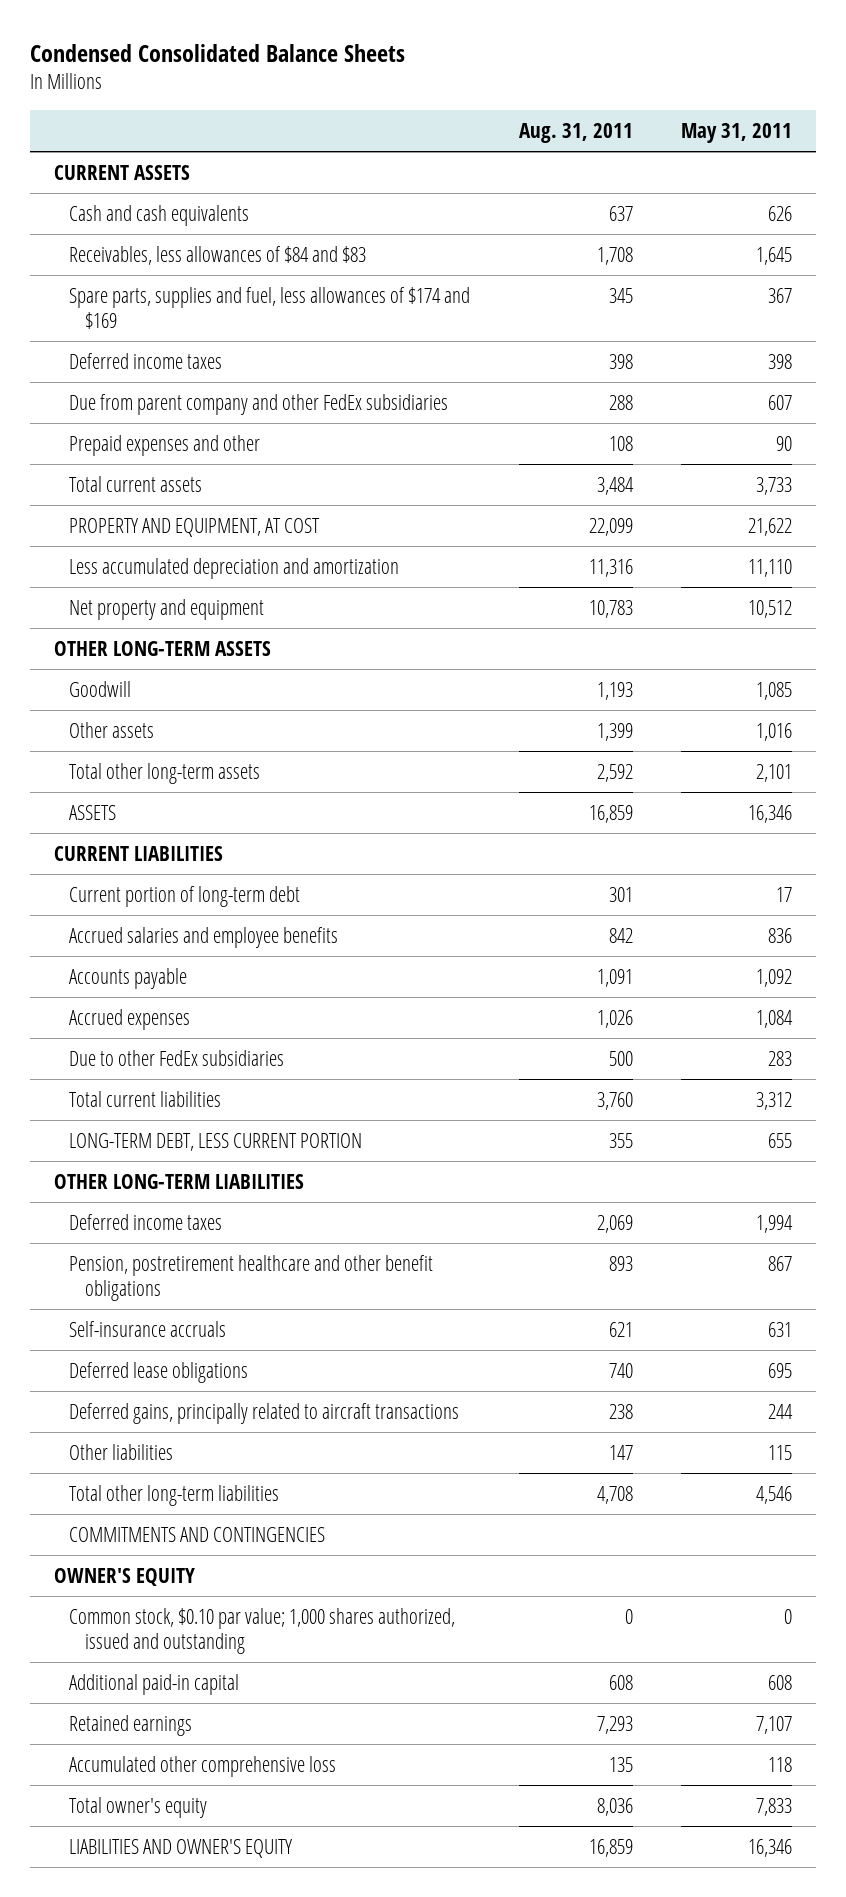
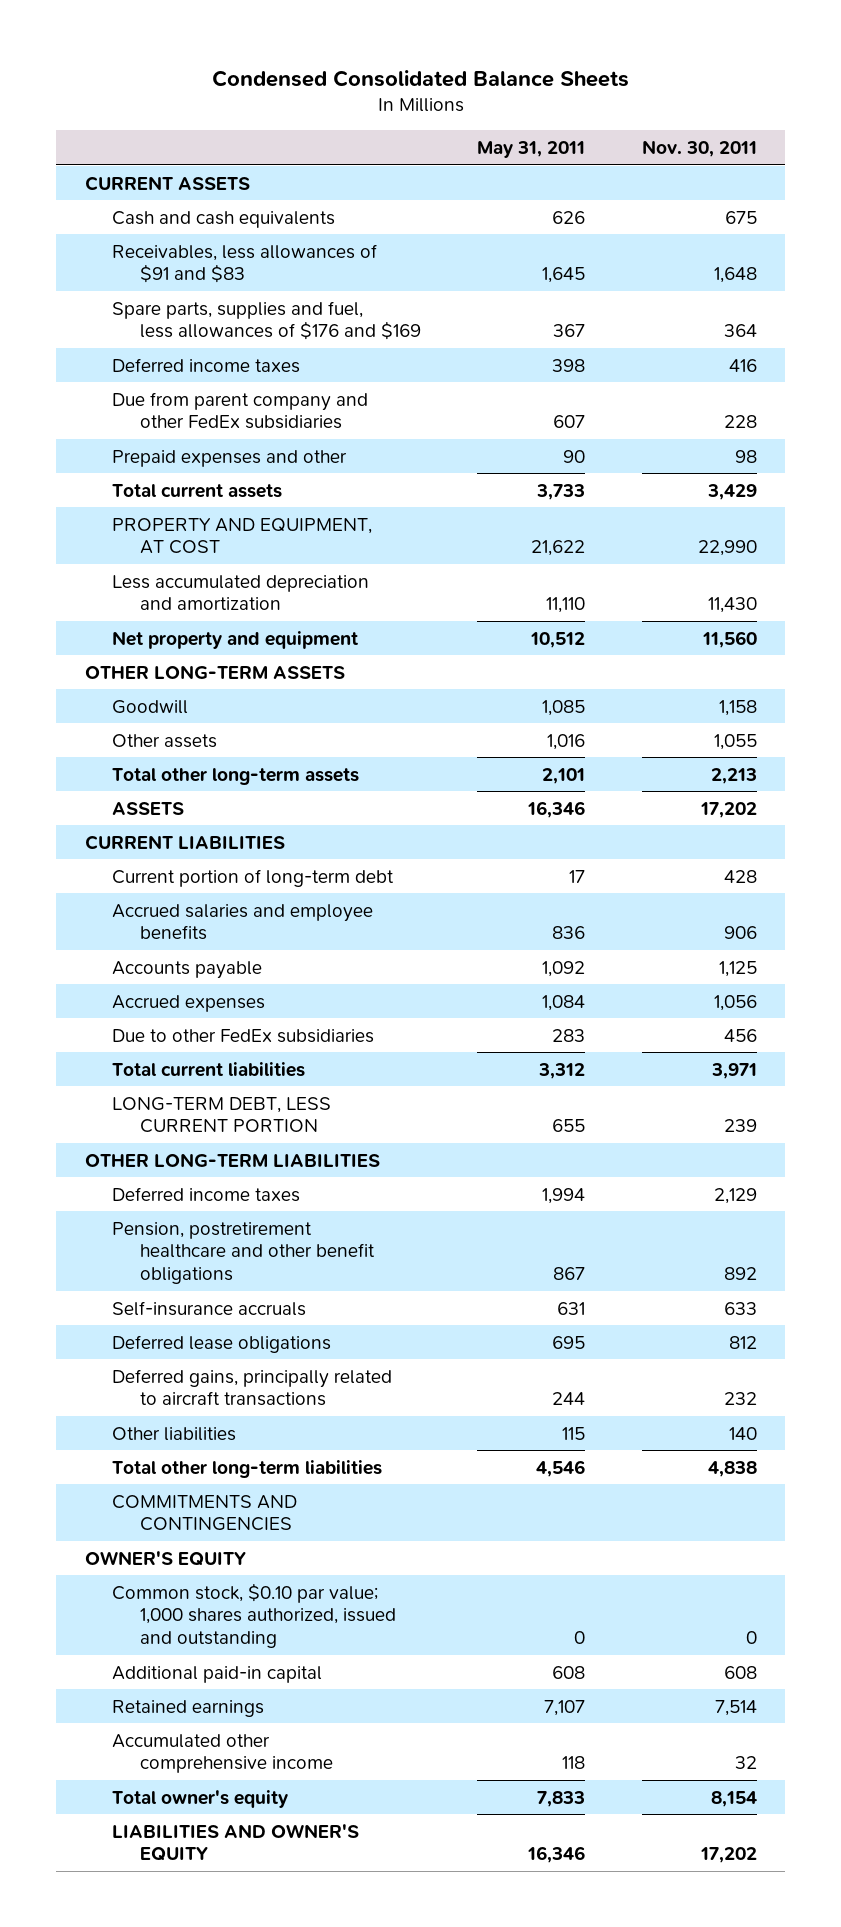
[518,122,633,143] Aug. 31, 2011 -> none
none -> [641,140,757,158] Nov. 30, 2011
[69,245,367,265] Receivables, less allowances of $84 and $83 -> [112,243,378,284] Receivables, less allowances of $91 and $83
[69,286,471,329] Spare parts, supplies and fuel, less allowances of $174 and $169 -> [112,300,421,341] Spare parts, supplies and fuel, less allowances of $176 and $169
[69,1755,337,1777] Accumulated other comprehensive loss -> [112,1733,333,1774] Accumulated other comprehensive income

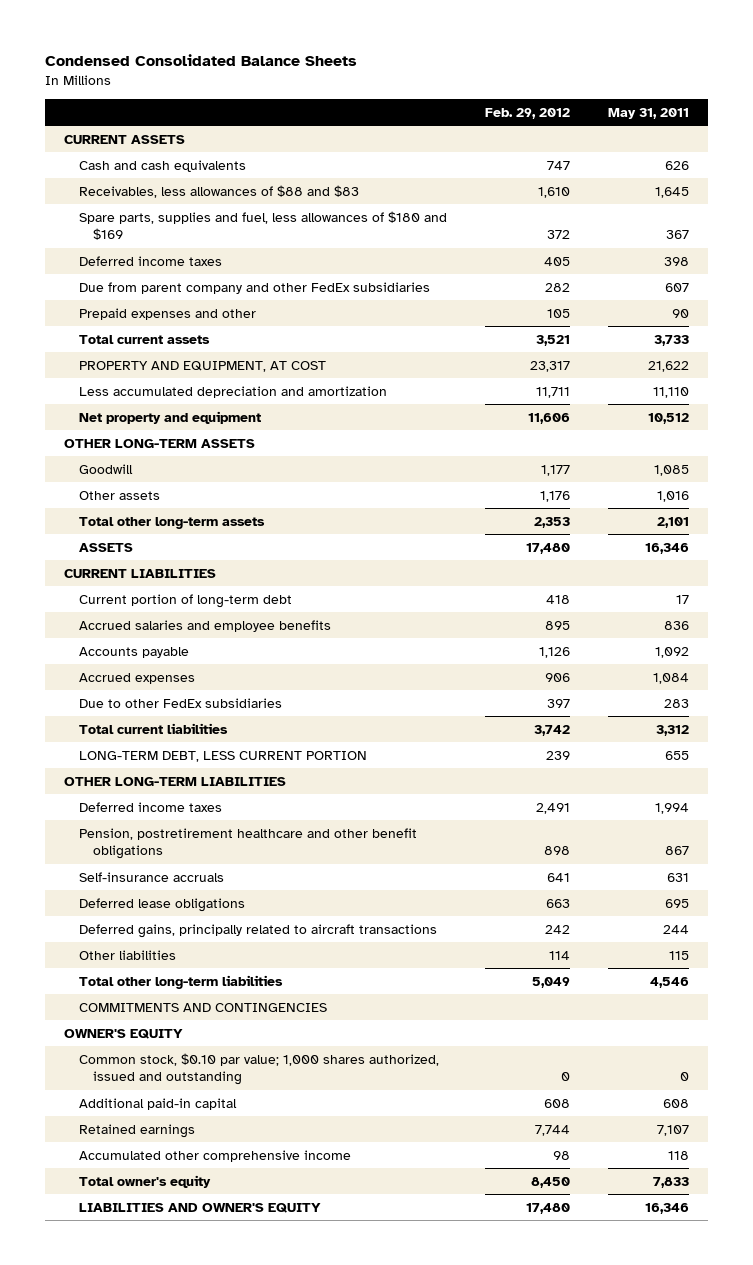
[641,140,757,158] Nov. 30, 2011 -> none
none -> [484,107,570,119] Feb. 29, 2012
[112,243,378,284] Receivables, less allowances of $91 and $83 -> [78,184,359,198] Receivables, less allowances of $88 and $83
[112,300,421,341] Spare parts, supplies and fuel, less allowances of $176 and $169 -> [78,210,447,241] Spare parts, supplies and fuel, less allowances of $180 and $169

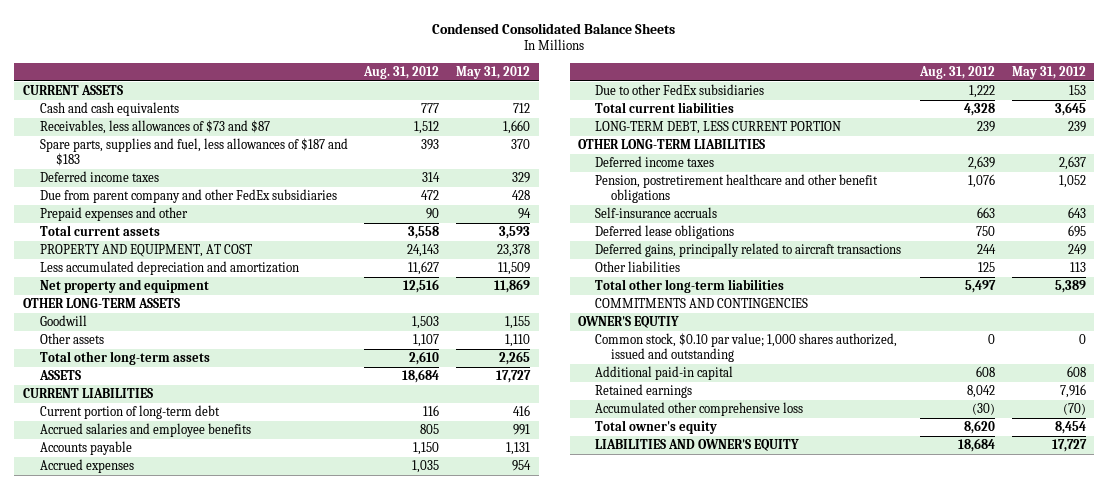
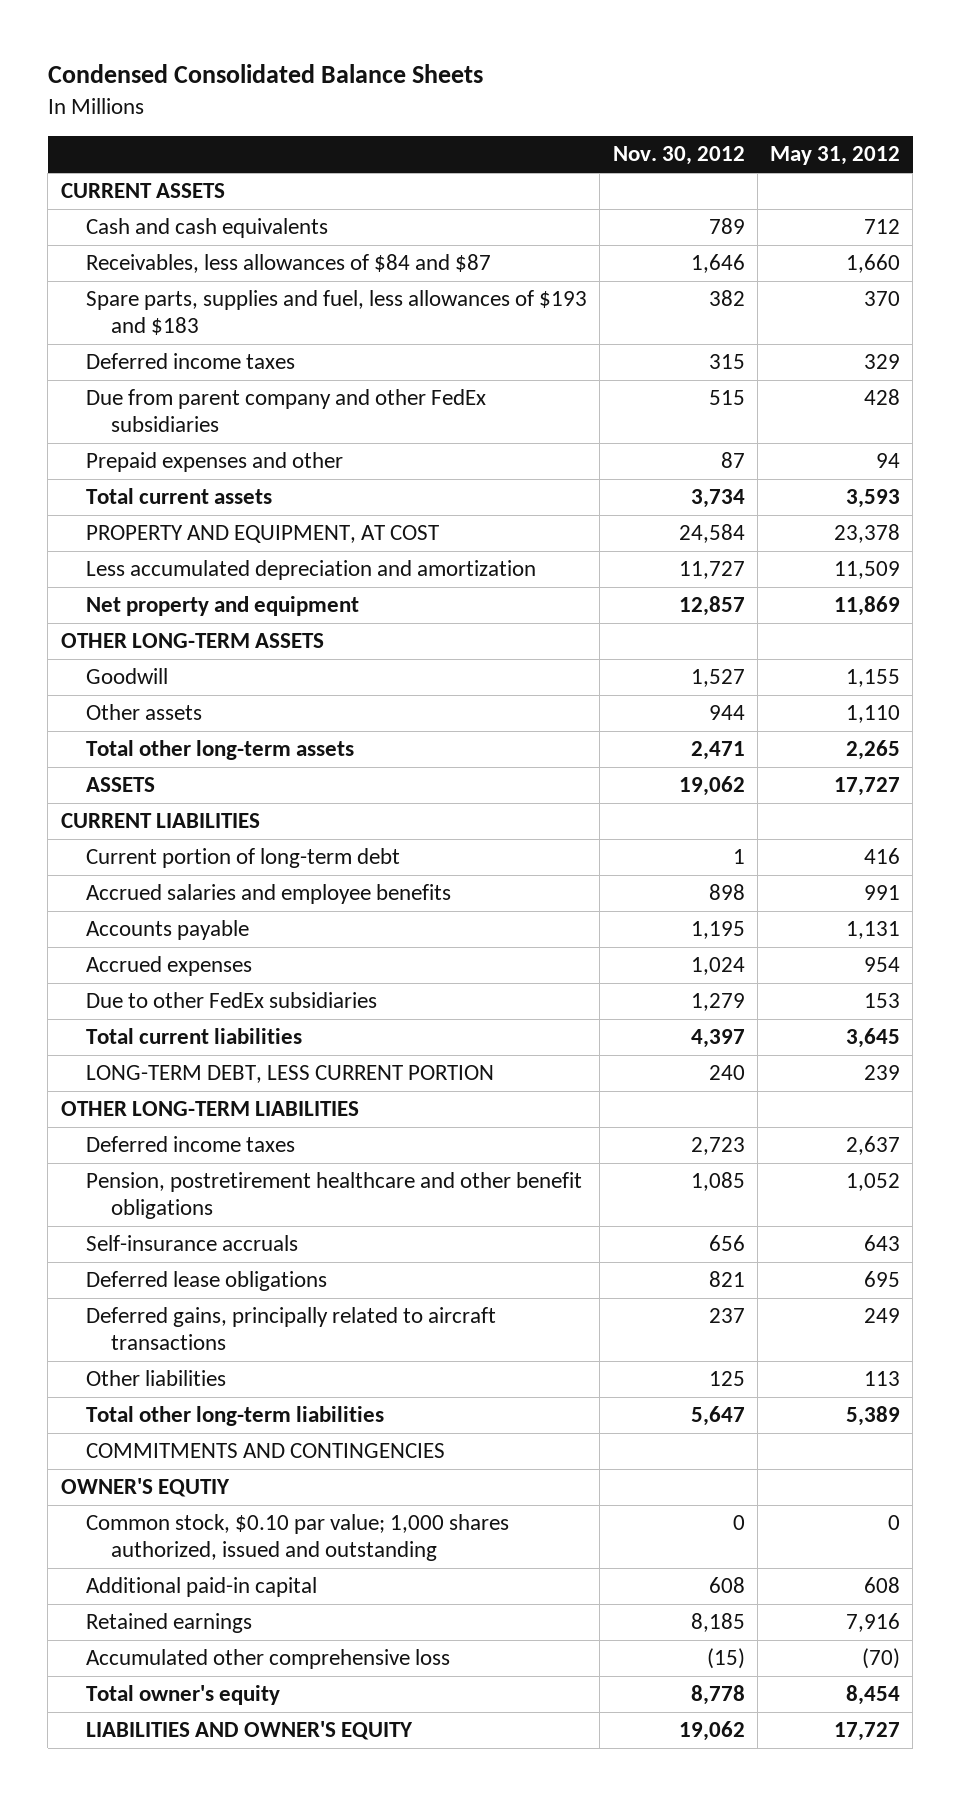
[363,65,440,79] Aug. 31, 2012 -> none
none -> [612,146,745,166] Nov. 30, 2012
[39,120,270,135] Receivables, less allowances of $73 and $87 -> [85,254,491,274] Receivables, less allowances of $84 and $87
[39,138,348,167] Spare parts, supplies and fuel, less allowances of $187 and $183 -> [85,290,587,336] Spare parts, supplies and fuel, less allowances of $193 and $183

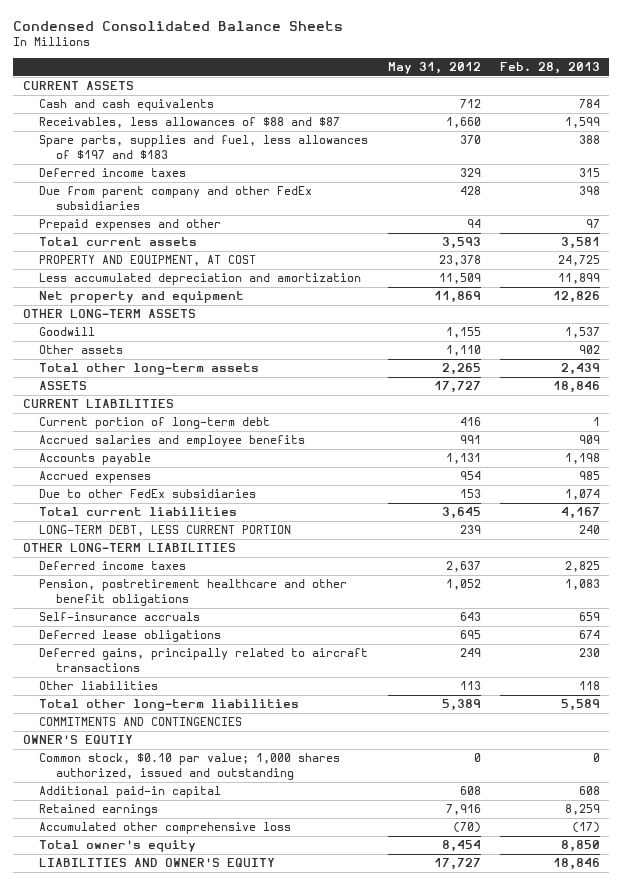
[612,146,745,166] Nov. 30, 2012 -> none
none -> [499,62,600,75] Feb. 28, 2013
[85,254,491,274] Receivables, less allowances of $84 and $87 -> [39,117,341,129] Receivables, less allowances of $88 and $87
[85,290,587,336] Spare parts, supplies and fuel, less allowances of $193 and $183 -> [39,135,369,160] Spare parts, supplies and fuel, less allowances of $197 and $183

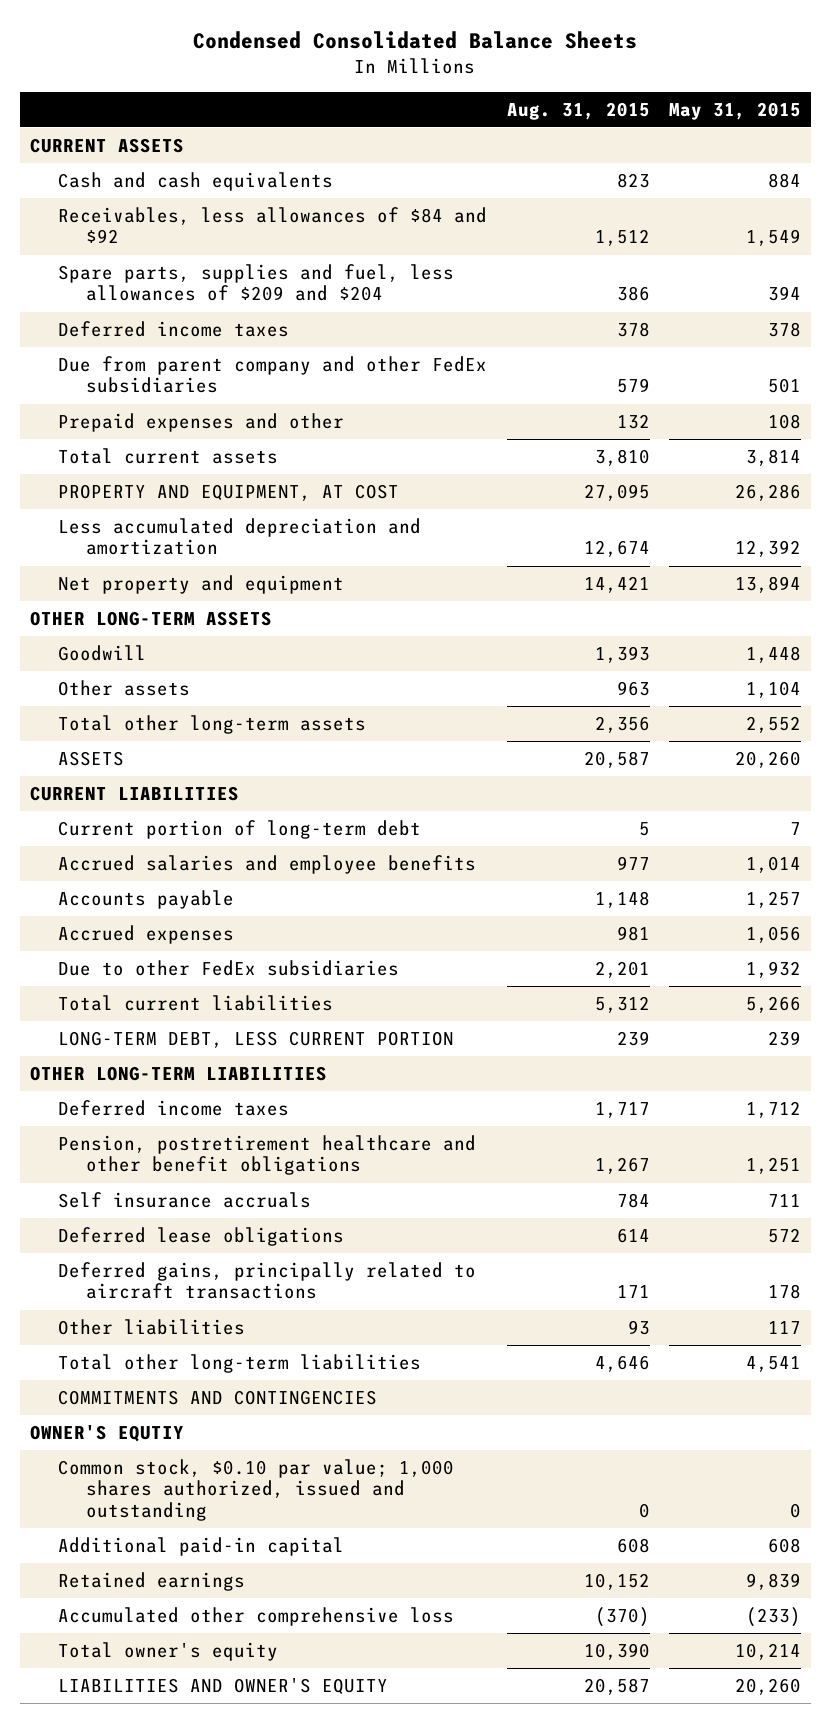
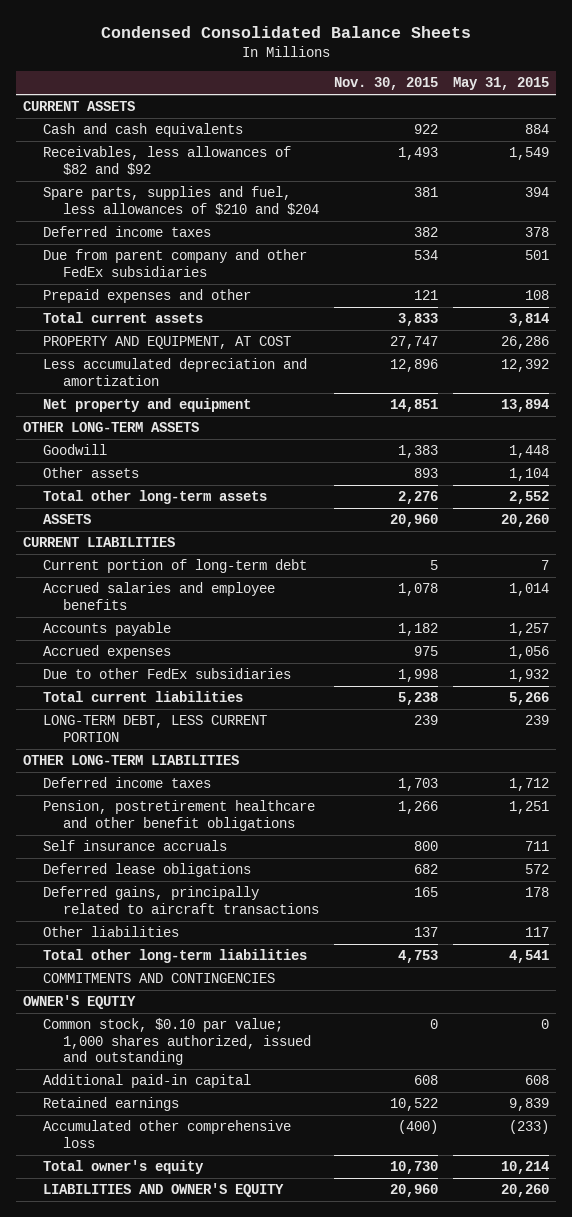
[506,101,650,120] Aug. 31, 2015 -> none
none -> [333,77,438,91] Nov. 30, 2015
[57,207,487,244] Receivables, less allowances of $84 and $92 -> [43,146,292,175] Receivables, less allowances of $82 and $92
[57,264,454,302] Spare parts, supplies and fuel, less allowances of $209 and $204 -> [43,186,320,215] Spare parts, supplies and fuel, less allowances of $210 and $204

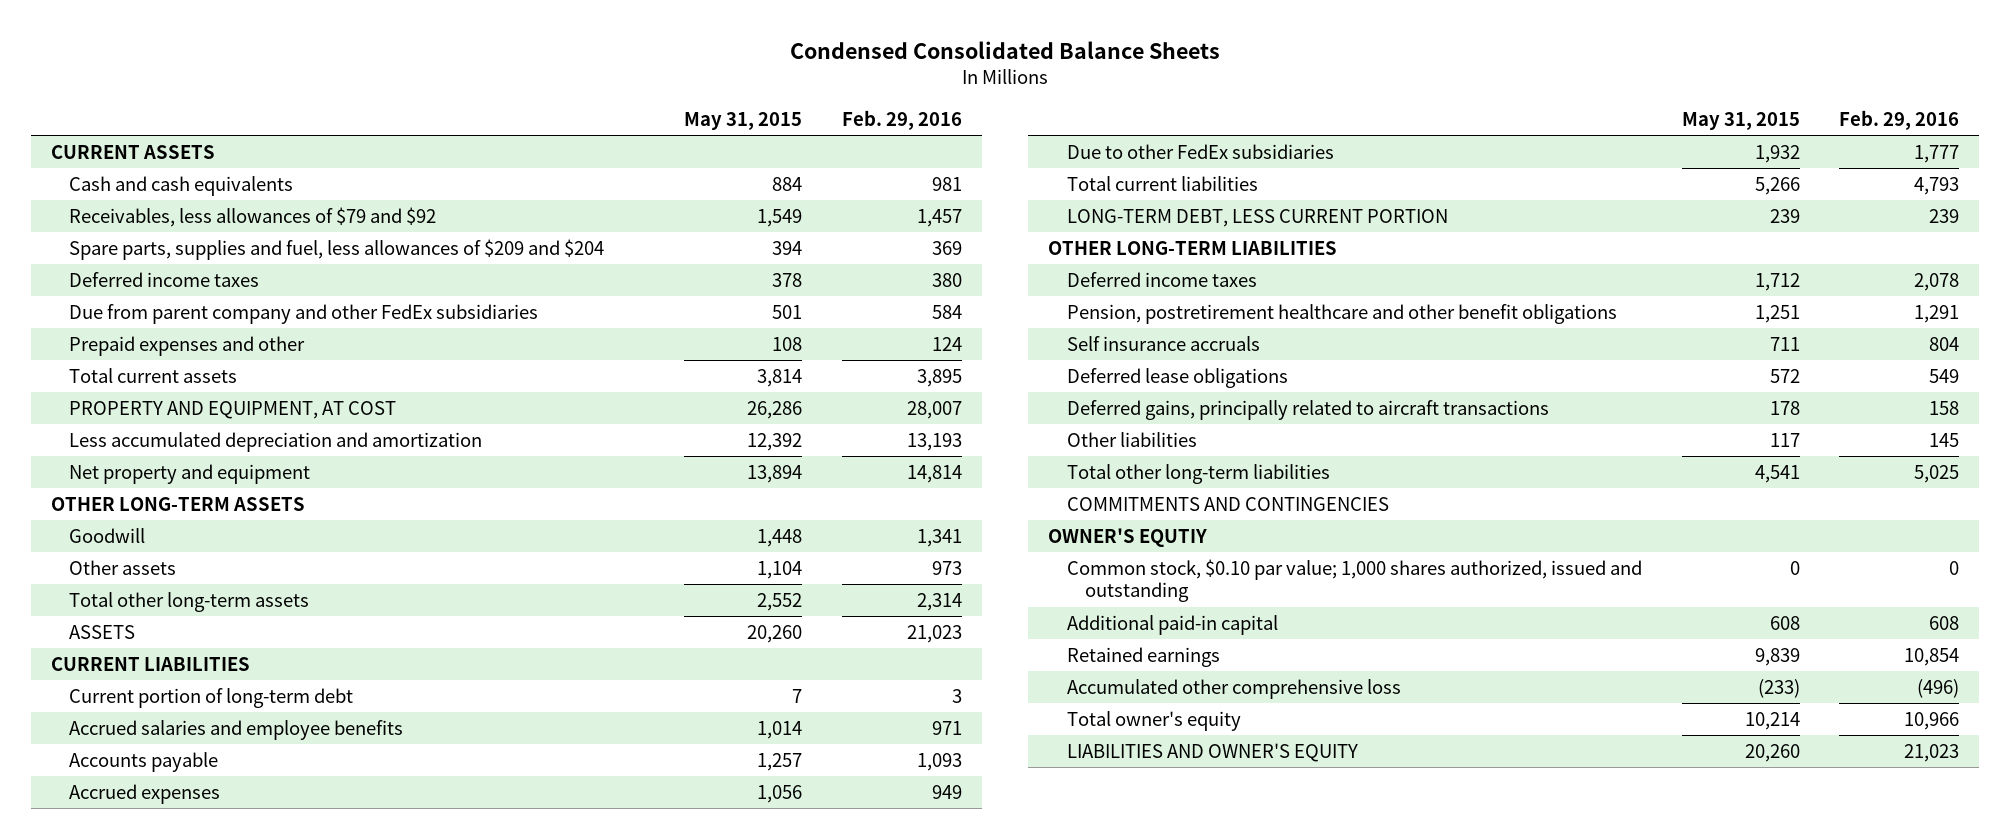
[333,77,438,91] Nov. 30, 2015 -> none
none -> [841,110,962,131] Feb. 29, 2016
[43,146,292,175] Receivables, less allowances of $82 and $92 -> [69,207,437,228] Receivables, less allowances of $79 and $92
[43,186,320,215] Spare parts, supplies and fuel, less allowances of $210 and $204 -> [69,239,605,261] Spare parts, supplies and fuel, less allowances of $209 and $204

